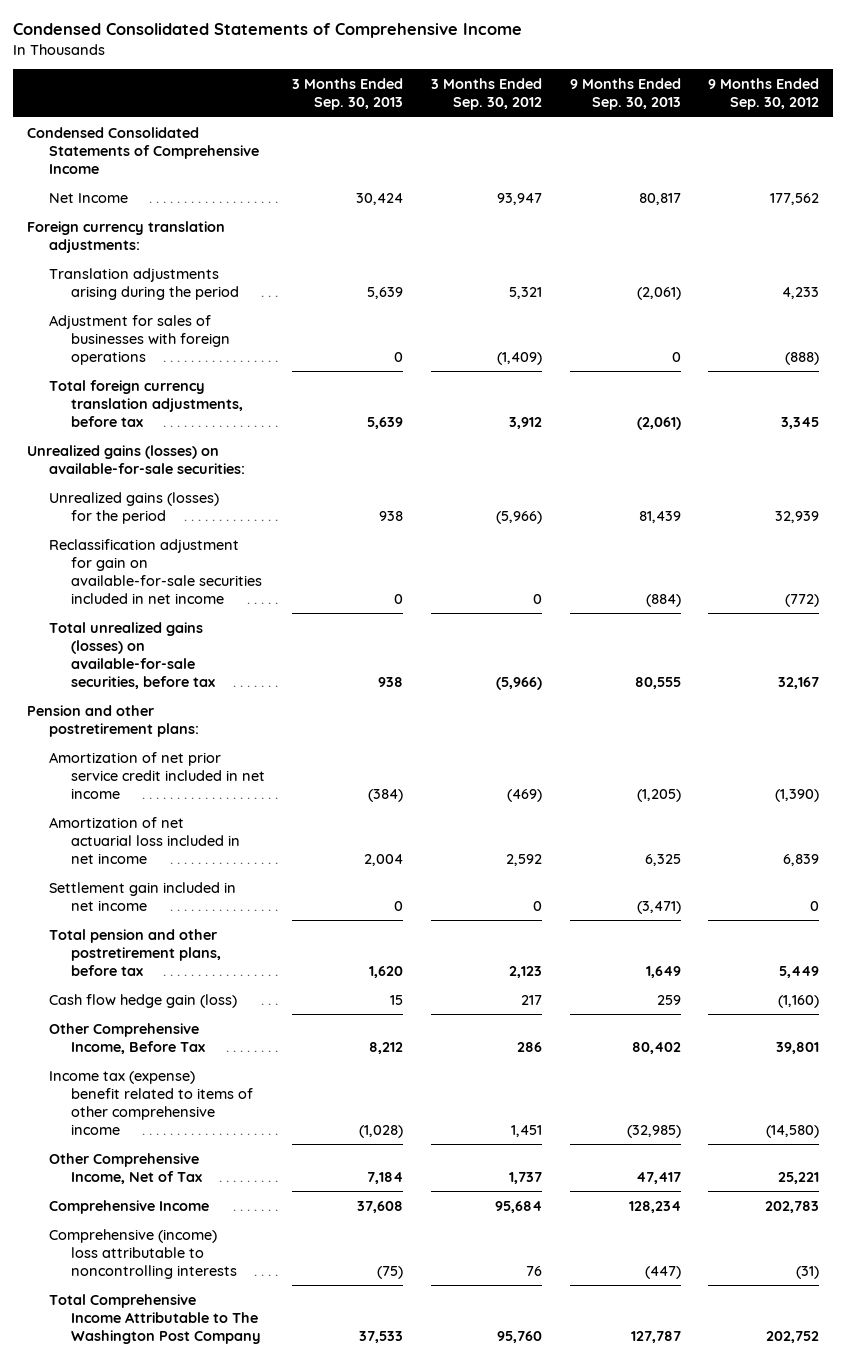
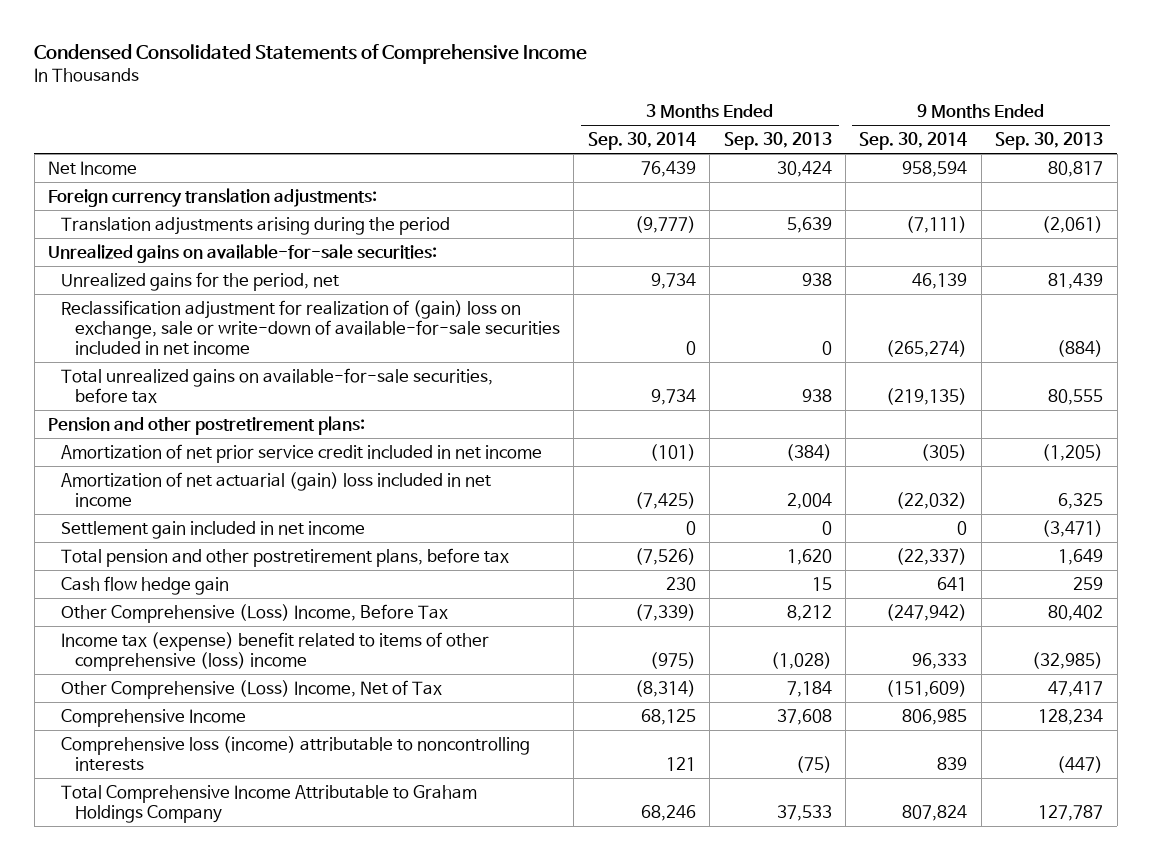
[430,78,542,111] 3 Months Ended Sep. 30, 2012 -> none
[708,78,820,111] 9 Months Ended Sep. 30, 2012 -> none
none -> [587,132,696,151] Sep. 30, 2014
none -> [859,132,968,151] Sep. 30, 2014
[26,126,259,174] Condensed Consolidated Statements of Comprehensive Income -> none
[48,314,230,365] Adjustment for sales of businesses with foreign operations -> none
[48,379,243,427] Total foreign currency translation adjustments, before tax -> none
[26,444,245,474] Unrealized gains (losses) on available-for-sale securities: -> [47,243,437,263] Unrealized gains on available-for-sale securities:
[48,491,219,524] Unrealized gains (losses) for the period -> [61,271,340,291] Unrealized gains for the period, net
[48,538,262,604] Reclassification adjustment for gain on available-for-sale securities included in net income -> [61,299,561,355] Reclassification adjustment for realization of (gain) loss on exchange, sale or write-down of available-for-sale securities included in net income
[48,621,215,689] Total unrealized gains (losses) on available-for-sale securities, before tax -> [61,367,494,403] Total unrealized gains on available-for-sale securities, before tax
[48,816,240,864] Amortization of net actuarial loss included in net income -> [61,471,492,507] Amortization of net actuarial (gain) loss included in net income
[48,993,237,1008] Cash flow hedge gain (loss) -> [61,575,230,595] Cash flow hedge gain
[48,1022,205,1054] Other Comprehensive Income, Before Tax -> [61,603,449,623] Other Comprehensive (Loss) Income, Before Tax
[48,1070,253,1135] Income tax (expense) benefit related to items of other comprehensive income -> [61,631,490,671] Income tax (expense) benefit related to items of other comprehensive (loss) income
[48,1152,202,1184] Other Comprehensive Income, Net of Tax -> [61,679,443,699] Other Comprehensive (Loss) Income, Net of Tax
[48,1228,237,1279] Comprehensive (income) loss attributable to noncontrolling interests -> [61,735,531,771] Comprehensive loss (income) attributable to noncontrolling interests
[48,1293,261,1344] Total Comprehensive Income Attributable to The Washington Post Company -> [61,784,478,823] Total Comprehensive Income Attributable to Graham Holdings Company

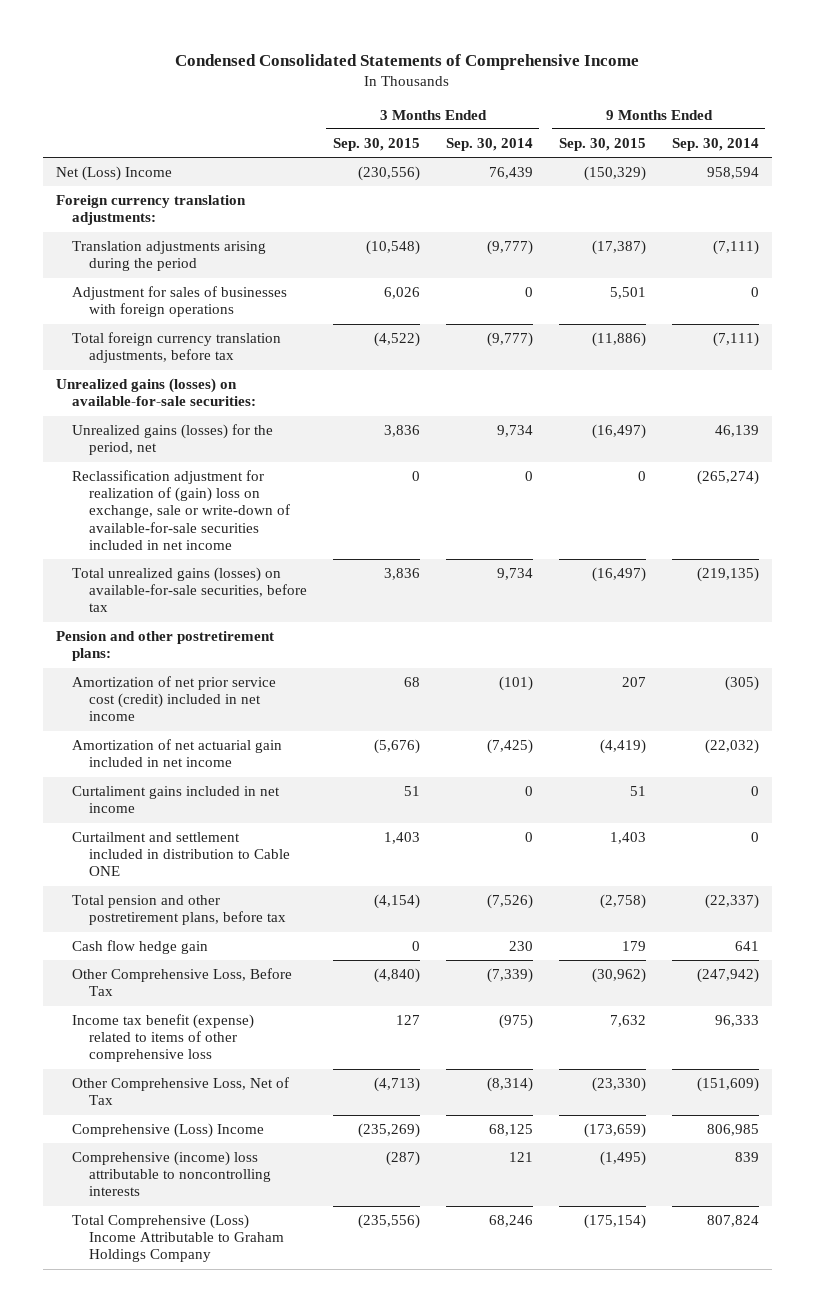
[723,132,832,151] Sep. 30, 2013 -> none
[995,132,1104,151] Sep. 30, 2013 -> none
none -> [332,137,420,151] Sep. 30, 2015
none -> [558,137,646,151] Sep. 30, 2015
[47,160,137,175] Net Income -> [55,166,172,182] Net (Loss) Income
none -> [72,286,288,318] Adjustment for sales of businesses with foreign operations
none -> [72,332,282,364] Total foreign currency translation adjustments, before tax
[47,243,437,263] Unrealized gains on available-for-sale securities: -> [55,378,257,407] Unrealized gains (losses) on available-for-sale securities:
[61,271,340,291] Unrealized gains for the period, net -> [72,424,274,456] Unrealized gains (losses) for the period, net
[61,367,494,403] Total unrealized gains on available-for-sale securities, before tax -> [72,567,307,613] Total unrealized gains (losses) on available-for-sale securities, before tax
[61,443,543,463] Amortization of net prior service credit included in net income -> [72,676,277,722] Amortization of net prior service cost (credit) included in net income
[61,471,492,507] Amortization of net actuarial (gain) loss included in net income -> [72,739,283,768] Amortization of net actuarial gain included in net income
[61,520,366,539] Settlement gain included in net income -> [72,786,281,814] Curtaliment gains included in net income
none -> [72,832,290,877] Curtailment and settlement included in distribution to Cable ONE
[61,603,449,623] Other Comprehensive (Loss) Income, Before Tax -> [72,968,293,997] Other Comprehensive Loss, Before Tax
[61,631,490,671] Income tax (expense) benefit related to items of other comprehensive (loss) income -> [72,1014,255,1063] Income tax benefit (expense) related to items of other comprehensive loss
[61,679,443,699] Other Comprehensive (Loss) Income, Net of Tax -> [72,1077,290,1106] Other Comprehensive Loss, Net of Tax
[61,708,247,727] Comprehensive Income -> [72,1123,265,1139] Comprehensive (Loss) Income
[61,735,531,771] Comprehensive loss (income) attributable to noncontrolling interests -> [72,1151,271,1197] Comprehensive (income) loss attributable to noncontrolling interests
[61,784,478,823] Total Comprehensive Income Attributable to Graham Holdings Company -> [72,1214,284,1263] Total Comprehensive (Loss) Income Attributable to Graham Holdings Company

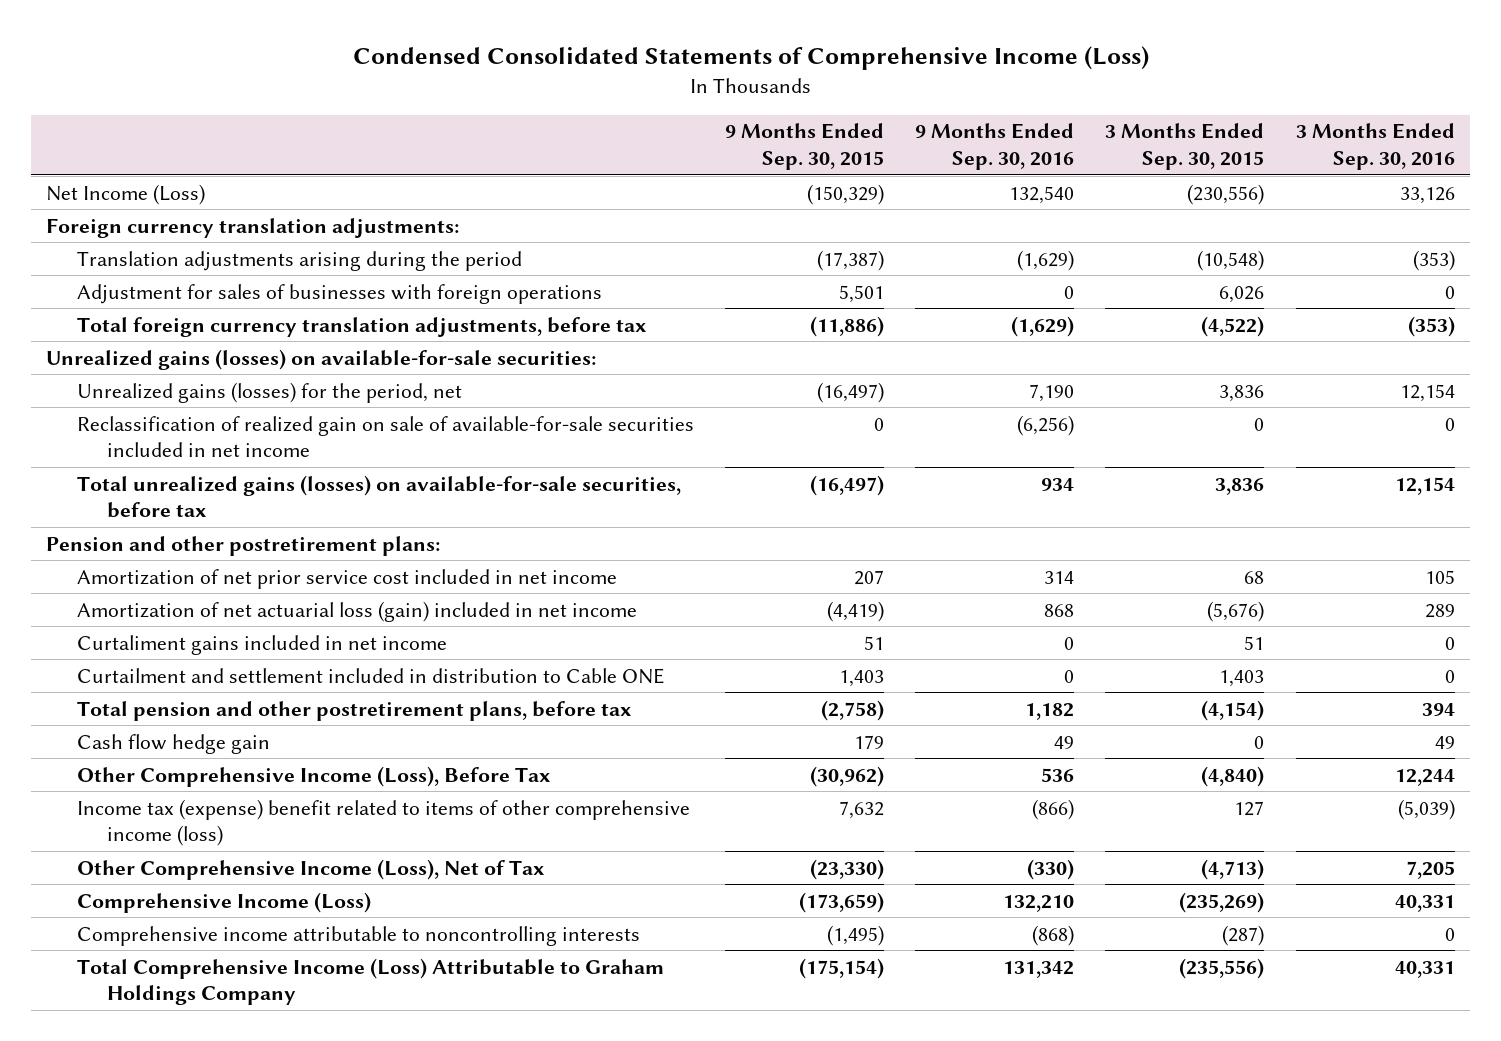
[175,53,640,70] Condensed Consolidated Statements of Comprehensive Income -> [352,46,1149,71] Condensed Consolidated Statements of Comprehensive Income (Loss)
[445,137,533,151] Sep. 30, 2014 -> none
[671,137,759,151] Sep. 30, 2014 -> none
none -> [915,123,1075,171] 9 Months Ended Sep. 30, 2016
none -> [1295,123,1455,171] 3 Months Ended Sep. 30, 2016
[55,166,172,182] Net (Loss) Income -> [46,183,206,205] Net Income (Loss)
[72,470,290,550] Reclassification adjustment for realization of (gain) loss on exchange, sale or write-down of available-for-sale securities included in net income -> [76,415,694,458] Reclassification of realized gain on sale of available-for-sale securities included in net income
[72,676,277,722] Amortization of net prior service cost (credit) included in net income -> [76,568,617,589] Amortization of net prior service cost included in net income
[72,739,283,768] Amortization of net actuarial gain included in net income -> [76,600,637,622] Amortization of net actuarial loss (gain) included in net income
[72,968,293,997] Other Comprehensive Loss, Before Tax -> [76,765,551,787] Other Comprehensive Income (Loss), Before Tax
[72,1014,255,1063] Income tax benefit (expense) related to items of other comprehensive loss -> [76,798,690,847] Income tax (expense) benefit related to items of other comprehensive income (loss)
[72,1077,290,1106] Other Comprehensive Loss, Net of Tax -> [76,858,545,880] Other Comprehensive Income (Loss), Net of Tax
[72,1123,265,1139] Comprehensive (Loss) Income -> [76,891,371,913] Comprehensive Income (Loss)
[72,1151,271,1197] Comprehensive (income) loss attributable to noncontrolling interests -> [76,925,640,946] Comprehensive income attributable to noncontrolling interests
[72,1214,284,1263] Total Comprehensive (Loss) Income Attributable to Graham Holdings Company -> [76,957,664,1006] Total Comprehensive Income (Loss) Attributable to Graham Holdings Company

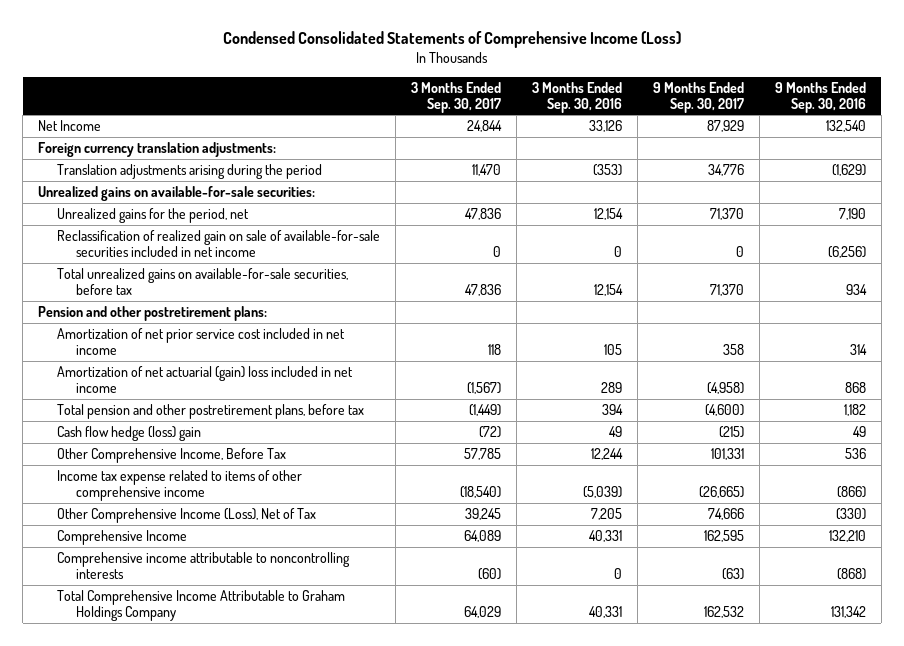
[725,123,885,171] 9 Months Ended Sep. 30, 2015 -> none
[1105,123,1265,171] 3 Months Ended Sep. 30, 2015 -> none
none -> [410,81,501,113] 3 Months Ended Sep. 30, 2017
none -> [652,81,744,113] 9 Months Ended Sep. 30, 2017
[46,183,206,205] Net Income (Loss) -> [38,119,102,131] Net Income
[76,283,602,304] Adjustment for sales of businesses with foreign operations -> none
[76,316,647,337] Total foreign currency translation adjustments, before tax -> none
[46,348,597,370] Unrealized gains (losses) on available-for-sale securities: -> [38,185,316,201] Unrealized gains on available-for-sale securities:
[76,381,462,403] Unrealized gains (losses) for the period, net -> [57,207,250,223] Unrealized gains for the period, net
[76,474,681,519] Total unrealized gains (losses) on available-for-sale securities, before tax -> [57,267,349,295] Total unrealized gains on available-for-sale securities, before tax
[76,634,447,655] Curtaliment gains included in net income -> none
[76,667,665,684] Curtailment and settlement included in distribution to Cable ONE -> none
[76,600,637,622] Amortization of net actuarial loss (gain) included in net income -> [57,365,354,393] Amortization of net actuarial (gain) loss included in net income
[76,733,270,754] Cash flow hedge gain -> [57,425,202,441] Cash flow hedge (loss) gain
[76,765,551,787] Other Comprehensive Income (Loss), Before Tax -> [57,447,287,463] Other Comprehensive Income, Before Tax
[76,798,690,847] Income tax (expense) benefit related to items of other comprehensive income (loss) -> [57,469,303,501] Income tax expense related to items of other comprehensive income
[76,891,371,913] Comprehensive Income (Loss) -> [57,529,188,545] Comprehensive Income
[76,957,664,1006] Total Comprehensive Income (Loss) Attributable to Graham Holdings Company -> [57,589,346,621] Total Comprehensive Income Attributable to Graham Holdings Company

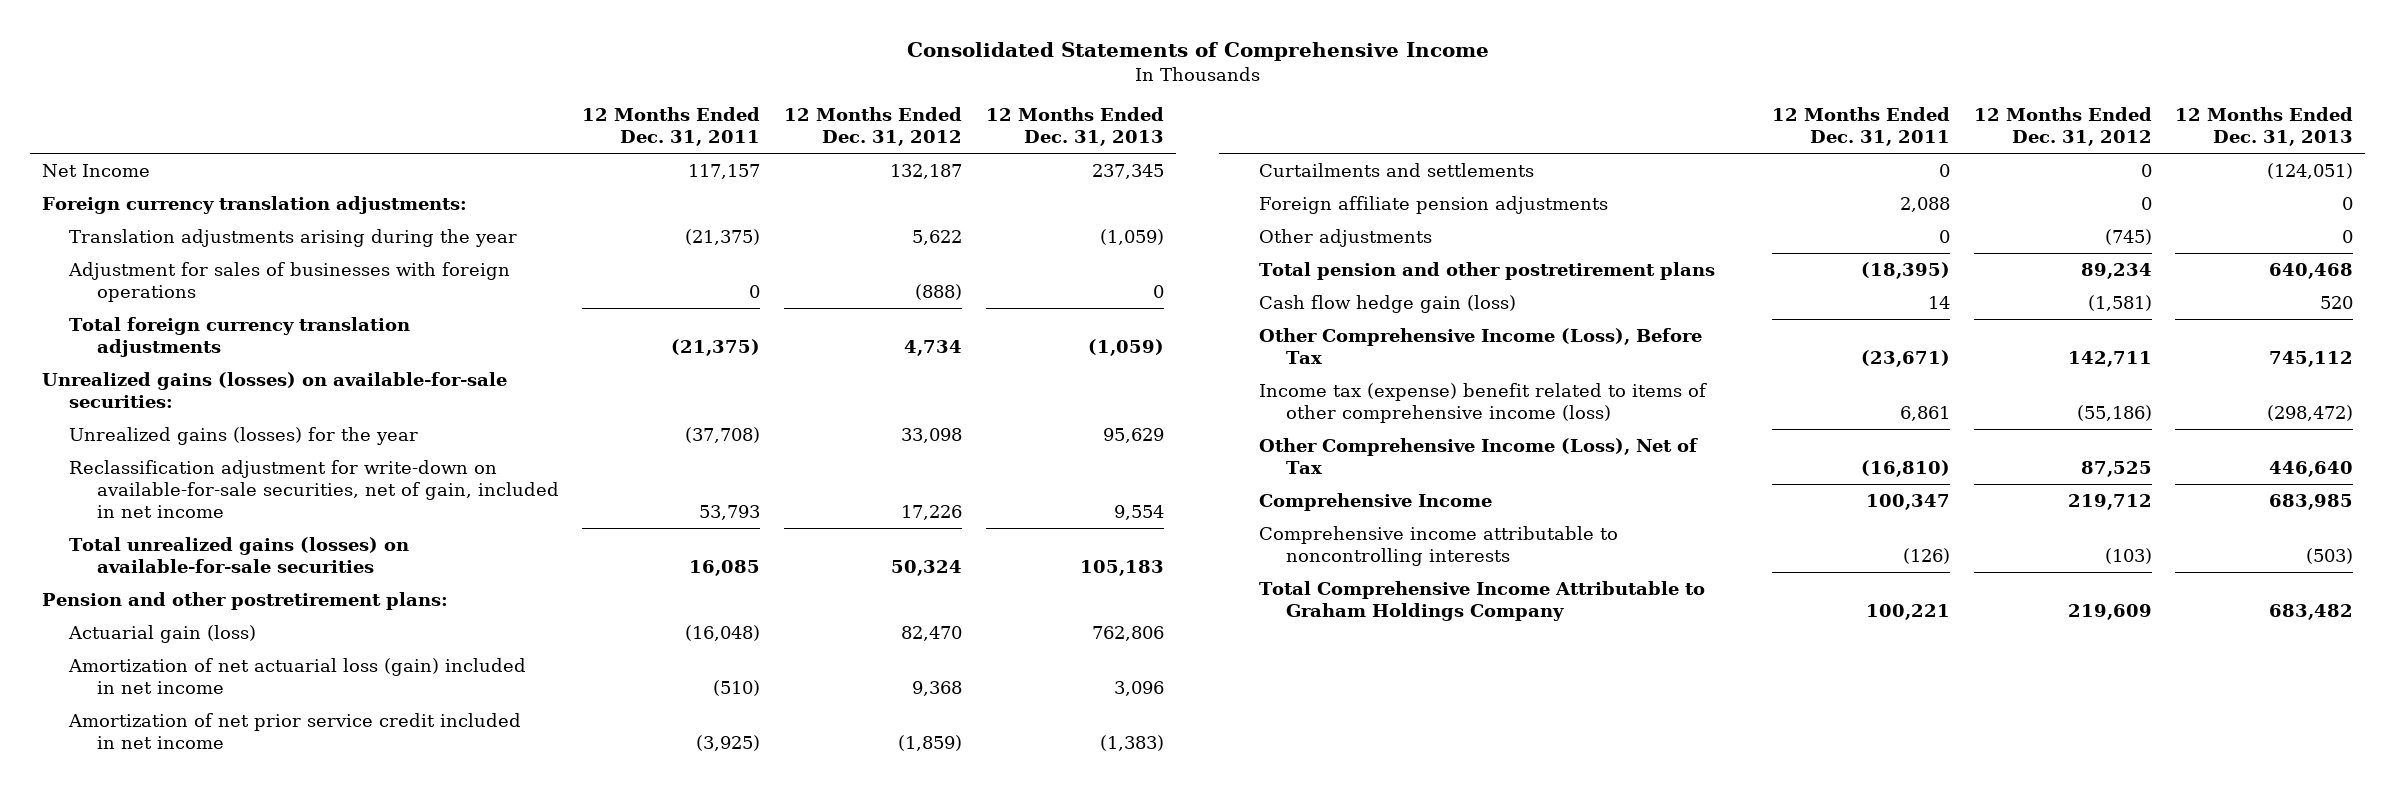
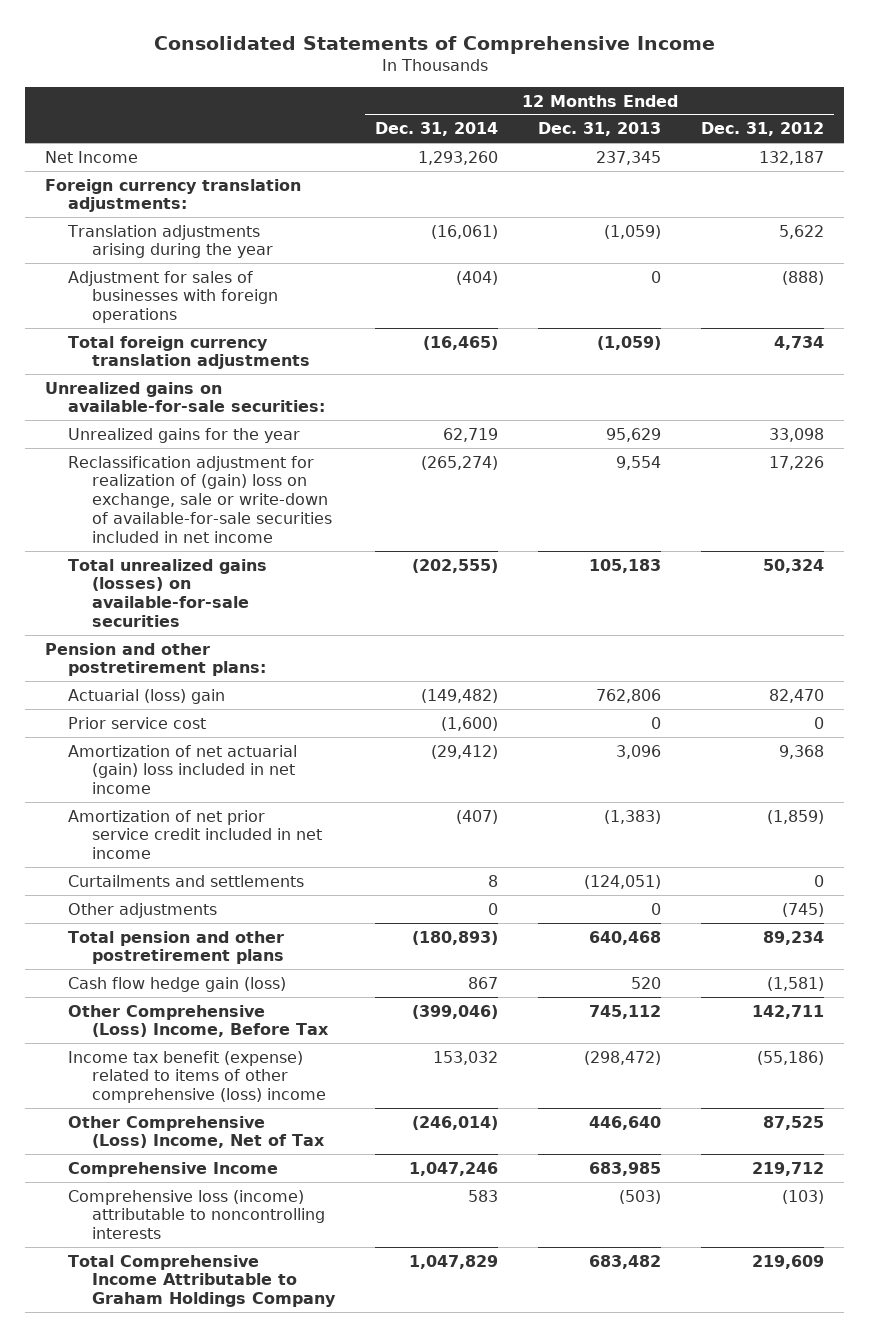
[582,107,761,147] 12 Months Ended Dec. 31, 2011 -> none
none -> [374,122,498,137] Dec. 31, 2014
[41,371,507,408] Unrealized gains (losses) on available-for-sale securities: -> [45,381,326,413] Unrealized gains on available-for-sale securities:
[69,426,419,445] Unrealized gains (losses) for the year -> [68,427,301,443] Unrealized gains for the year
[69,459,559,518] Reclassification adjustment for write-down on available-for-sale securities, net of gain, included in net income -> [68,455,332,543] Reclassification adjustment for realization of (gain) loss on exchange, sale or write-down of available-for-sale securities included in net income
[68,624,257,643] Actuarial gain (loss) -> [68,688,226,704] Actuarial (loss) gain
none -> [68,716,207,729] Prior service cost
[68,657,527,694] Amortization of net actuarial loss (gain) included in net income -> [68,744,298,795] Amortization of net actuarial (gain) loss included in net income
[1258,195,1608,214] Foreign affiliate pension adjustments -> none
[1258,327,1702,364] Other Comprehensive Income (Loss), Before Tax -> [68,1004,329,1038] Other Comprehensive (Loss) Income, Before Tax
[1258,382,1707,423] Income tax (expense) benefit related to items of other comprehensive income (loss) -> [68,1050,326,1104] Income tax benefit (expense) related to items of other comprehensive (loss) income
[1258,437,1698,474] Other Comprehensive Income (Loss), Net of Tax -> [68,1115,325,1149] Other Comprehensive (Loss) Income, Net of Tax
[1258,525,1618,566] Comprehensive income attributable to noncontrolling interests -> [68,1189,325,1240] Comprehensive loss (income) attributable to noncontrolling interests

